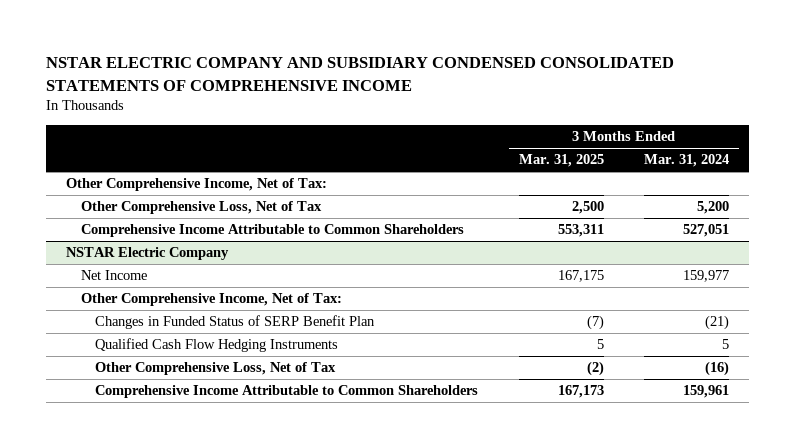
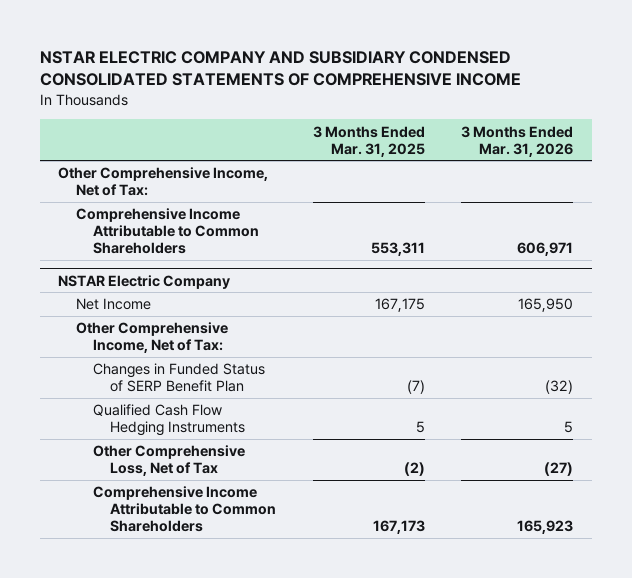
[644,154,730,168] Mar. 31, 2024 -> none
none -> [461,125,574,157] 3 Months Ended Mar. 31, 2026
[80,201,322,215] Other Comprehensive Loss, Net of Tax -> none

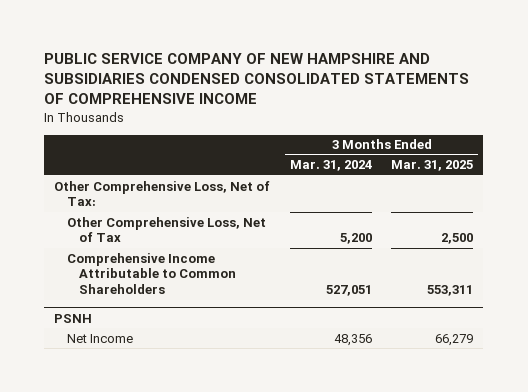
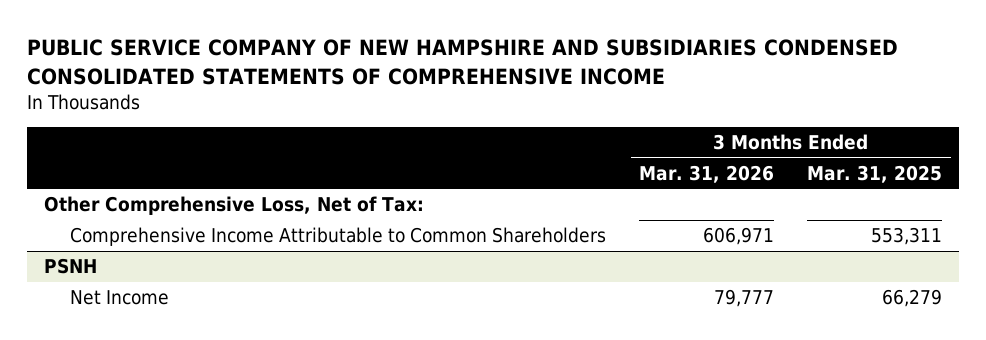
[289,160,372,172] Mar. 31, 2024 -> none
none -> [639,164,775,183] Mar. 31, 2026
[66,216,266,243] Other Comprehensive Loss, Net of Tax -> none

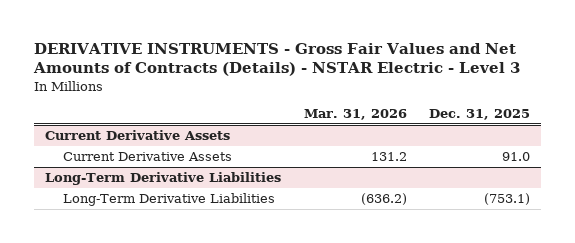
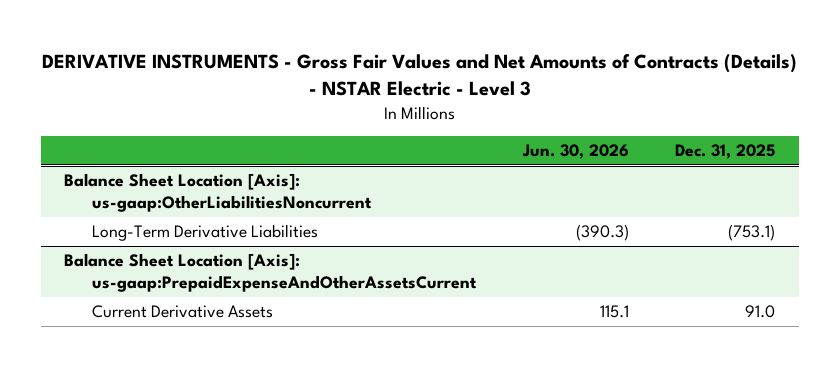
[303,109,407,121] Mar. 31, 2026 -> none
none -> [521,144,629,160] Jun. 30, 2026
[63,151,233,161] Current Derivative Assets -> none
[45,171,282,185] Long-Term Derivative Liabilities -> none
[45,129,231,140] Current Derivative Assets -> [63,173,372,213] Balance Sheet Location [Axis]: us-gaap:OtherLiabilitiesNoncurrent
none -> [63,253,477,293] Balance Sheet Location [Axis]: us-gaap:PrepaidExpenseAndOtherAssetsCurrent
none -> [91,305,273,319] Current Derivative Assets

